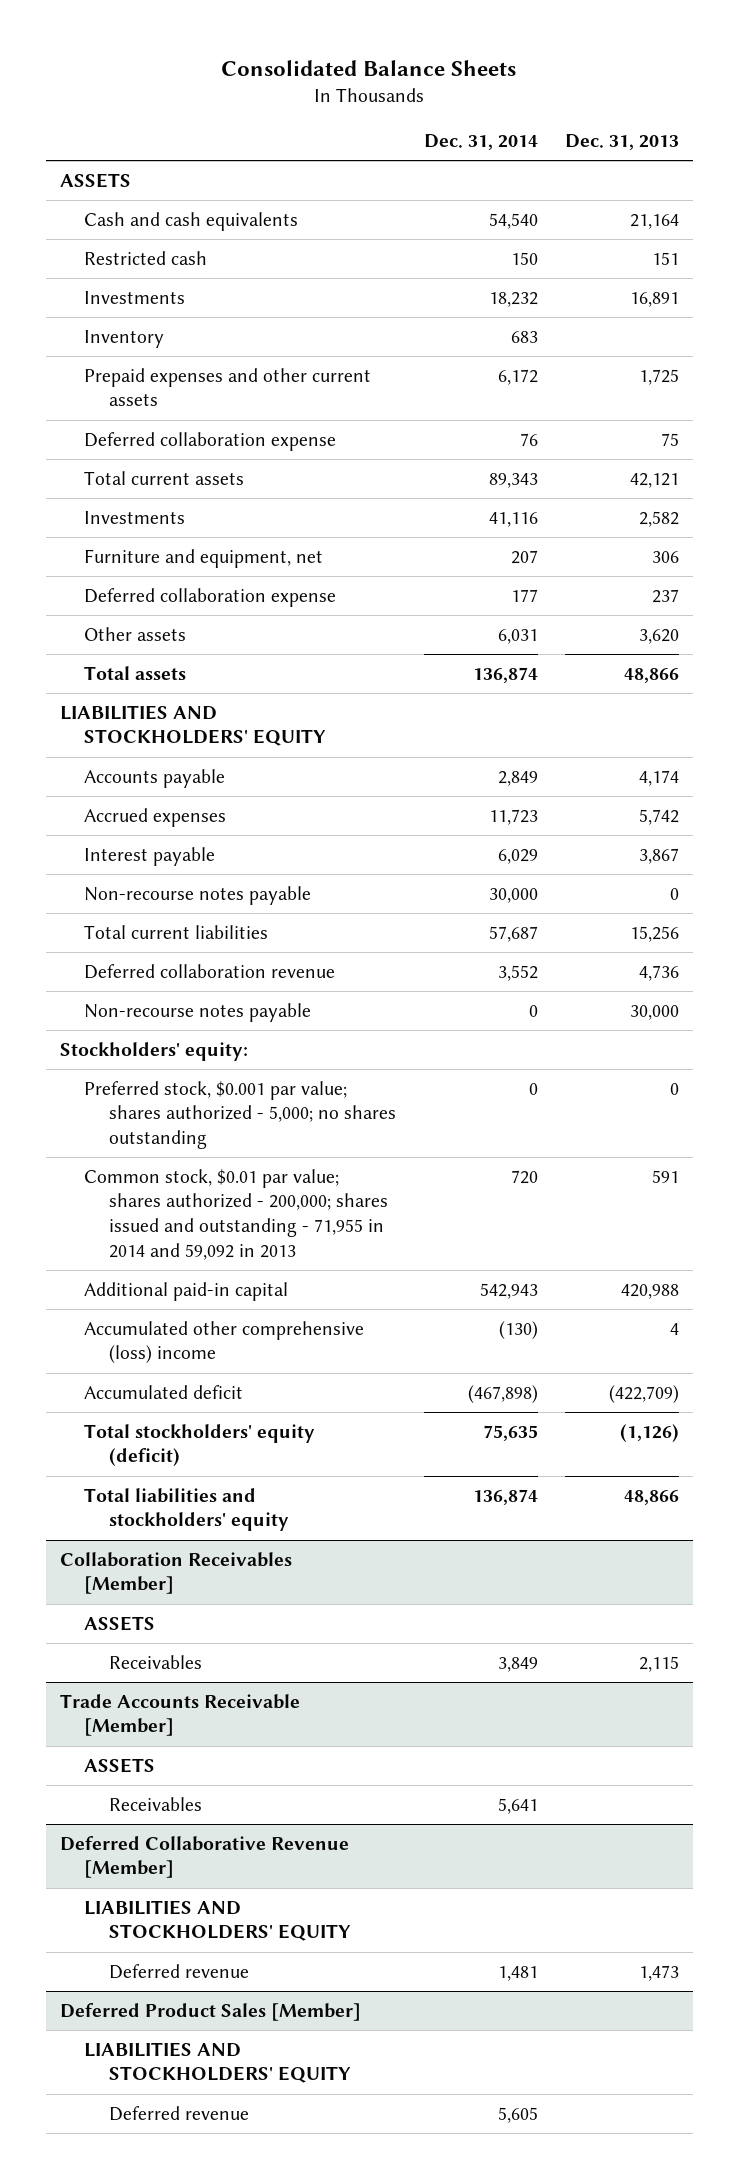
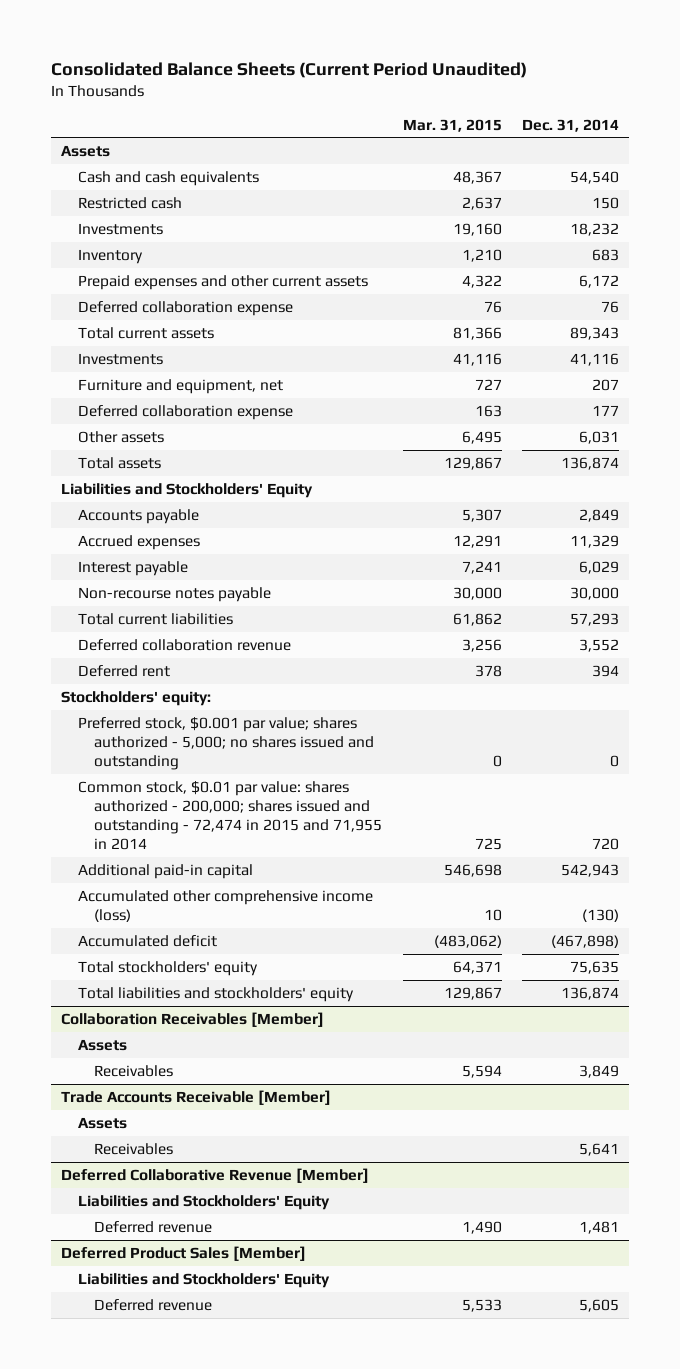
[221,59,517,76] Consolidated Balance Sheets -> [50,62,527,79] Consolidated Balance Sheets (Current Period Unaudited)
[565,134,680,151] Dec. 31, 2013 -> none
none -> [402,118,502,132] Mar. 31, 2015
[59,172,131,188] ASSETS -> [61,144,111,157] Assets
[59,704,327,747] LIABILITIES AND STOCKHOLDERS' EQUITY -> [61,482,314,498] Liabilities and Stockholders' Equity
[488,808,538,825] 11,723 -> [570,534,620,548] 11,329
[488,925,538,942] 57,687 -> [570,612,620,626] 57,293
[84,1002,312,1022] Non-recourse notes payable -> none
none -> [77,664,170,677] Deferred rent
[84,1080,397,1150] Preferred stock, $0.001 par value; shares authorized - 5,000; no shares outstanding -> [77,716,375,771] Preferred stock, $0.001 par value; shares authorized - 5,000; no shares issued and outstanding
[84,1168,389,1261] Common stock, $0.01 par value; shares authorized - 200,000; shares issued and outstanding - 71,955 in 2014 and 59,092 in 2013 -> [77,780,383,851] Common stock, $0.01 par value: shares authorized - 200,000; shares issued and outstanding - 72,474 in 2015 and 71,955 in 2014
[84,1320,365,1364] Accumulated other comprehensive (loss) income -> [77,889,373,922] Accumulated other comprehensive income (loss)
[84,1423,316,1467] Total stockholders' equity (deficit) -> [77,960,258,976] Total stockholders' equity
[84,1615,156,1631] ASSETS -> [77,1038,127,1051] Assets
[84,1757,156,1773] ASSETS -> [77,1116,127,1129] Assets
[84,1899,352,1942] LIABILITIES AND STOCKHOLDERS' EQUITY -> [77,1194,330,1210] Liabilities and Stockholders' Equity
[84,2041,352,2084] LIABILITIES AND STOCKHOLDERS' EQUITY -> [77,1272,330,1288] Liabilities and Stockholders' Equity

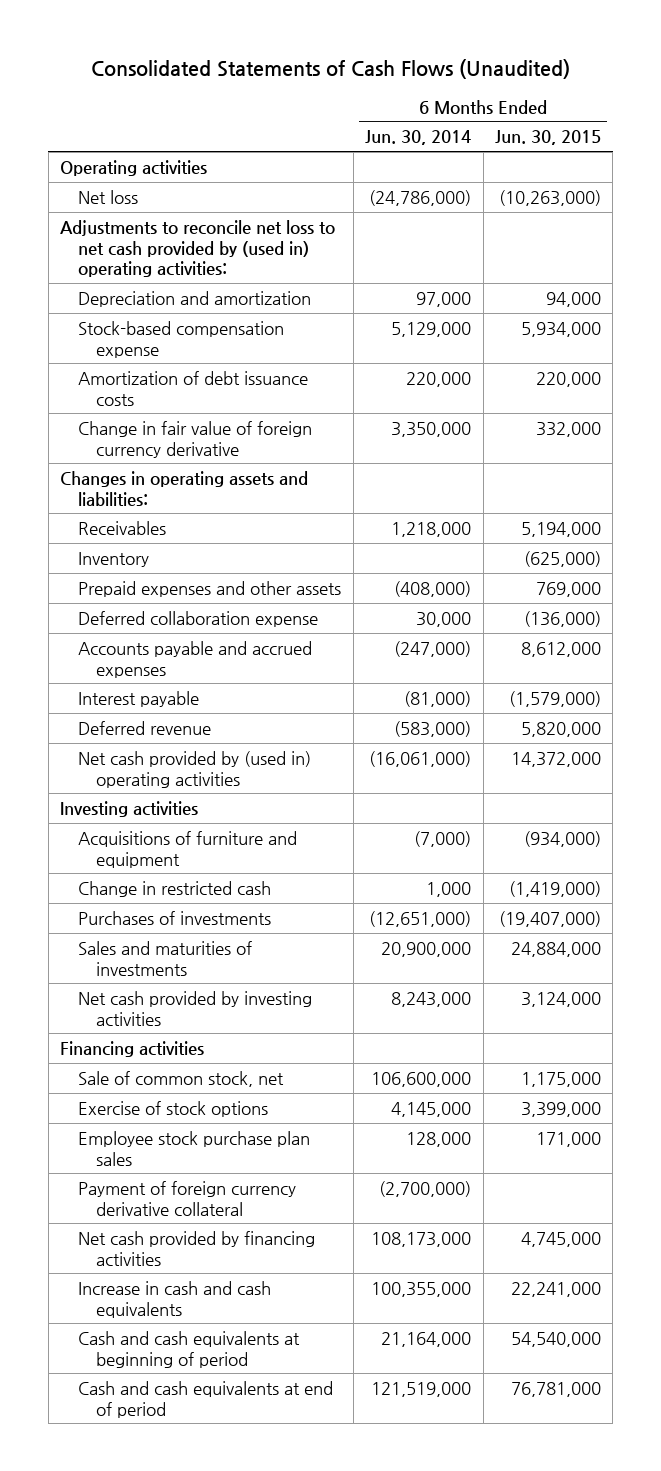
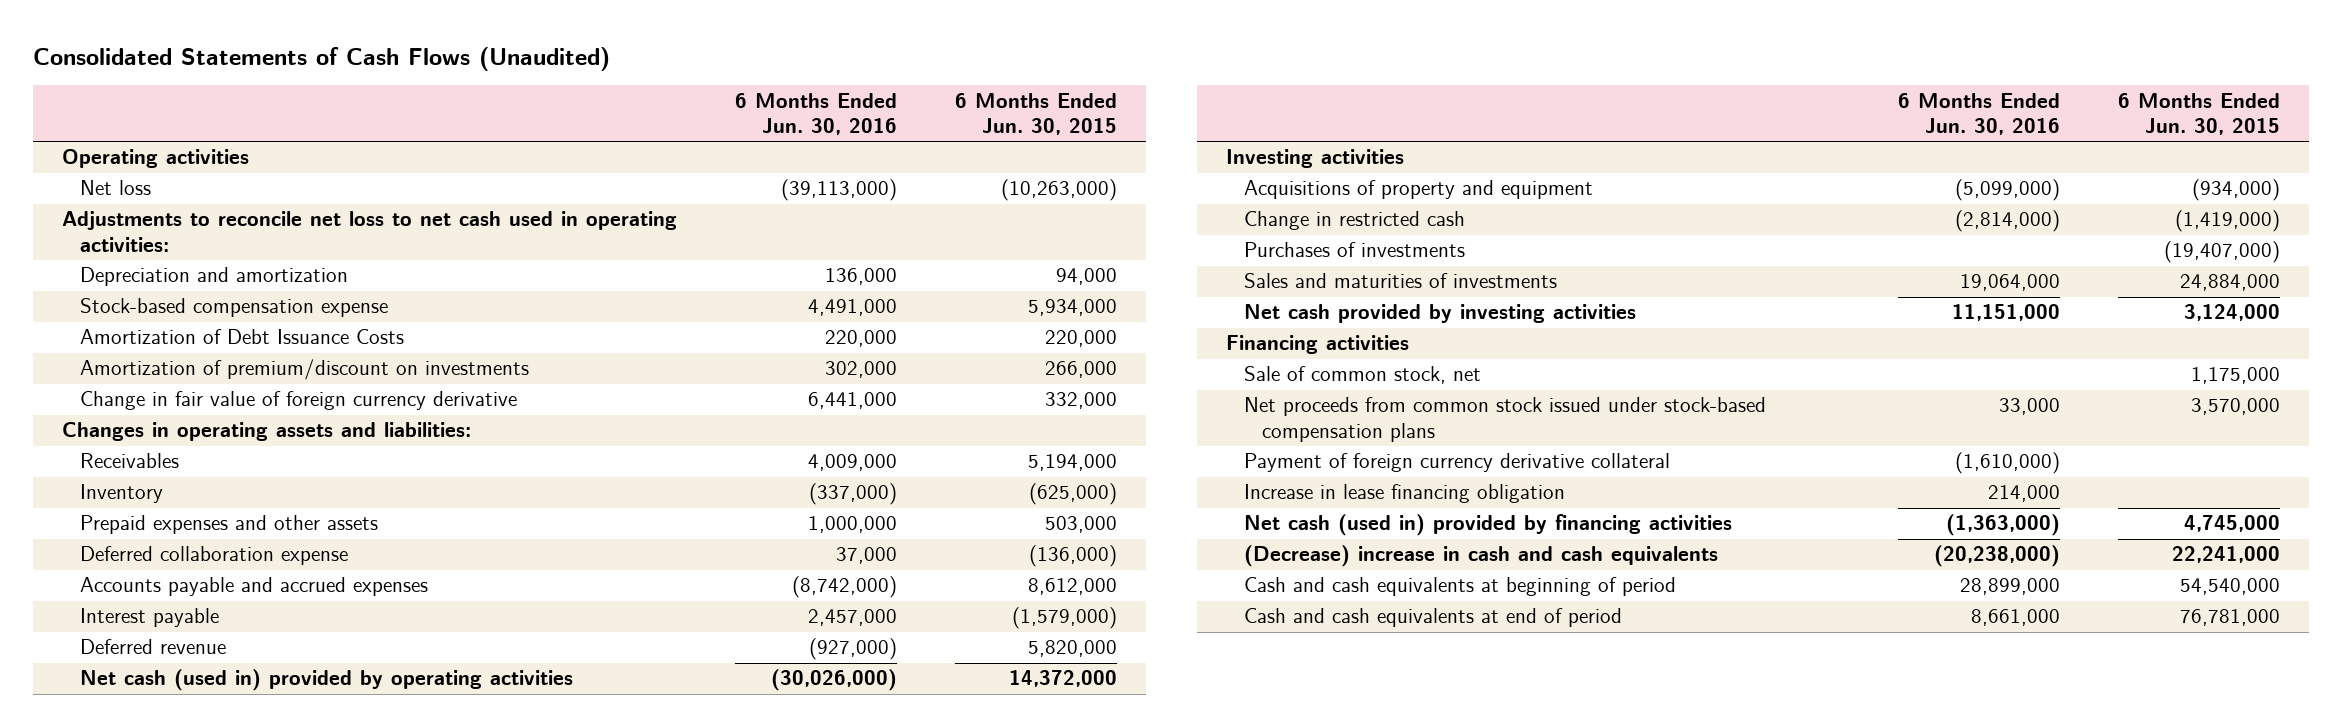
[365,130,472,146] Jun. 30, 2014 -> none
none -> [734,92,897,135] 6 Months Ended Jun. 30, 2016
[60,219,336,278] Adjustments to reconcile net loss to net cash provided by (used in) operating activities: -> [62,211,678,252] Adjustments to reconcile net loss to net cash used in operating activities:
[78,370,309,406] Amortization of debt issuance costs -> [80,329,405,345] Amortization of Debt Issuance Costs
none -> [80,359,530,381] Amortization of premium/discount on investments
[535,581,601,597] 769,000 -> [1044,516,1117,534] 503,000
[78,750,312,788] Net cash provided by (used in) operating activities -> [80,669,574,692] Net cash (used in) provided by operating activities
[78,830,298,868] Acquisitions of furniture and equipment -> [1243,180,1593,200] Acquisitions of property and equipment
[78,1100,269,1117] Exercise of stock options -> none
[78,1130,311,1166] Employee stock purchase plan sales -> none
none -> [1243,397,1766,442] Net proceeds from common stock issued under stock-based compensation plans
none -> [1243,484,1565,504] Increase in lease financing obligation
[78,1230,316,1266] Net cash provided by financing activities -> [1243,514,1732,537] Net cash (used in) provided by financing activities
[78,1280,272,1318] Increase in cash and cash equivalents -> [1243,545,1718,568] (Decrease) increase in cash and cash equivalents

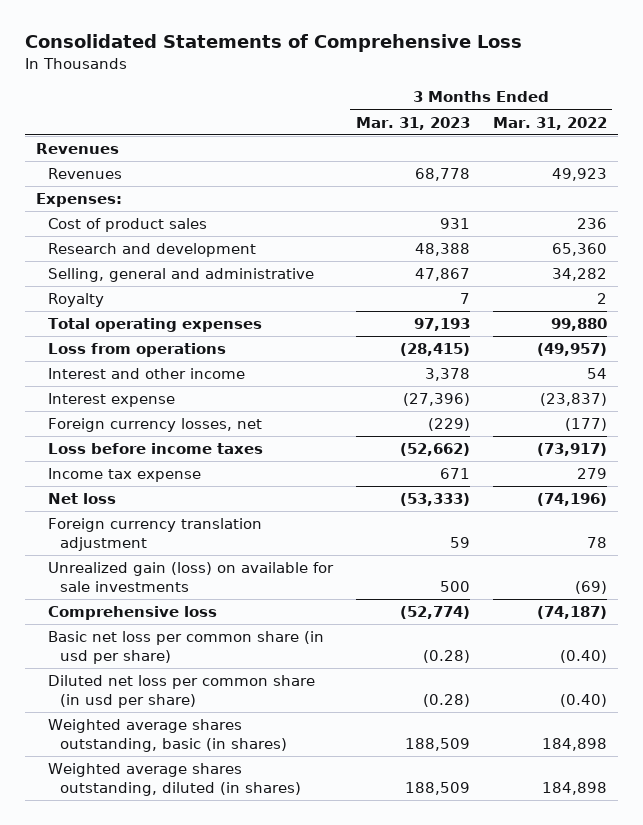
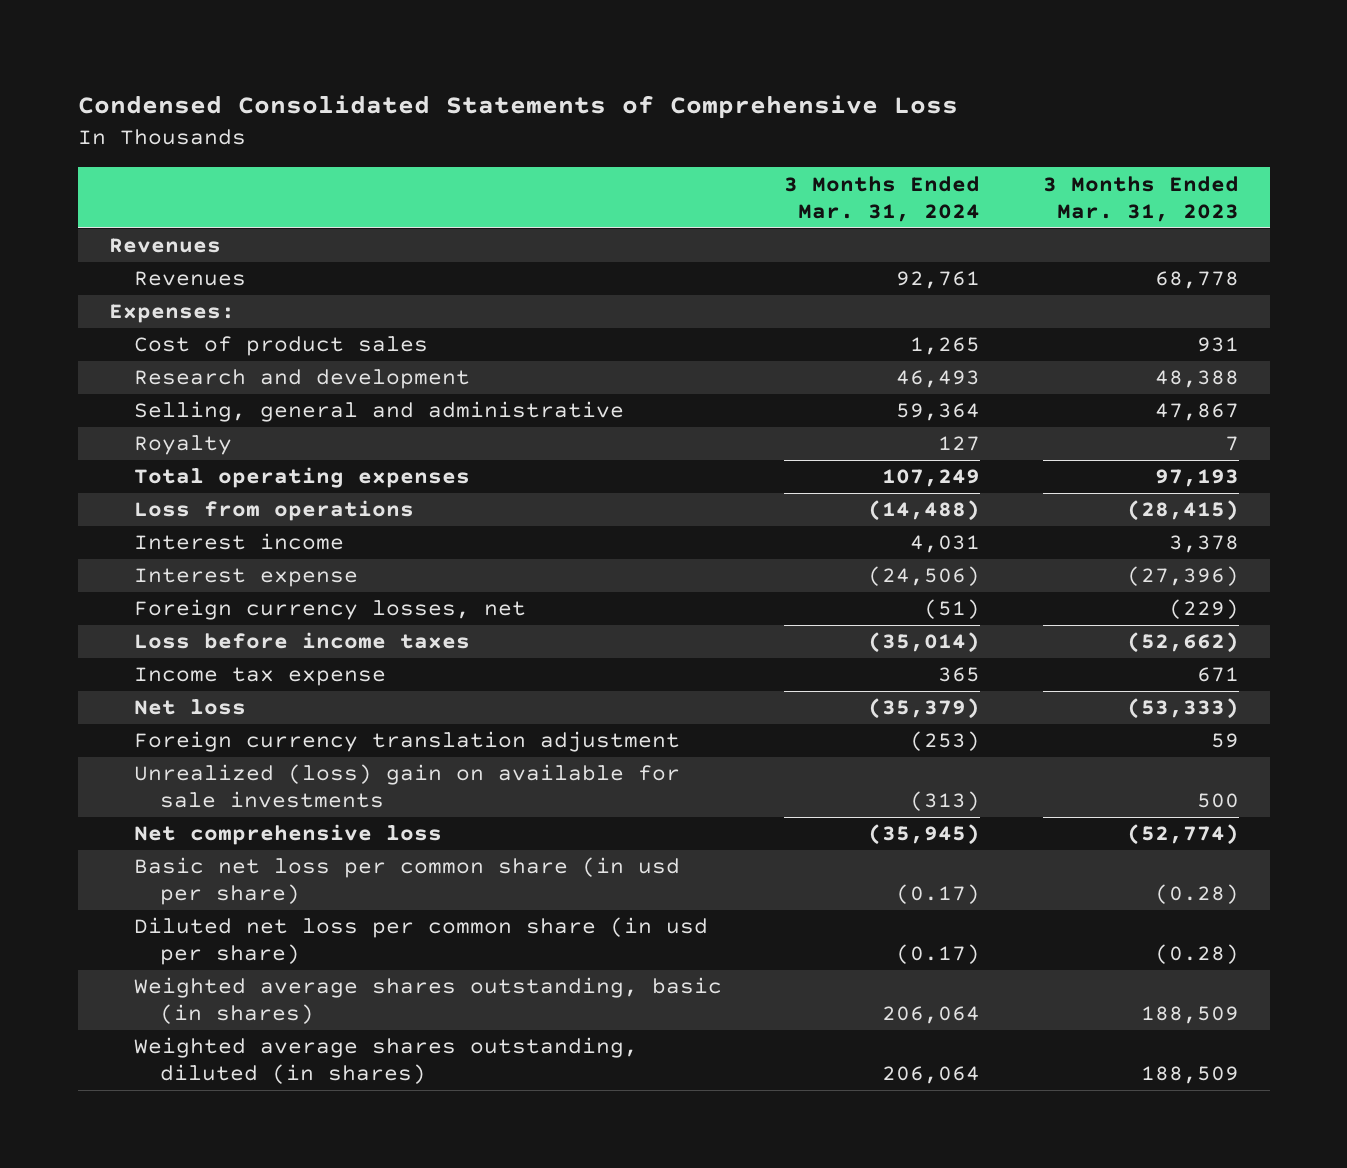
[24,34,522,53] Consolidated Statements of Comprehensive Loss -> [77,95,958,120] Condensed Consolidated Statements of Comprehensive Loss
[492,116,607,130] Mar. 31, 2022 -> none
none -> [784,175,981,222] 3 Months Ended Mar. 31, 2024
[47,368,245,380] Interest and other income -> [134,533,345,551] Interest income
[47,562,334,593] Unrealized gain (loss) on available for sale investments -> [134,764,681,809] Unrealized (loss) gain on available for sale investments
[47,606,217,621] Comprehensive loss -> [134,824,443,846] Net comprehensive loss

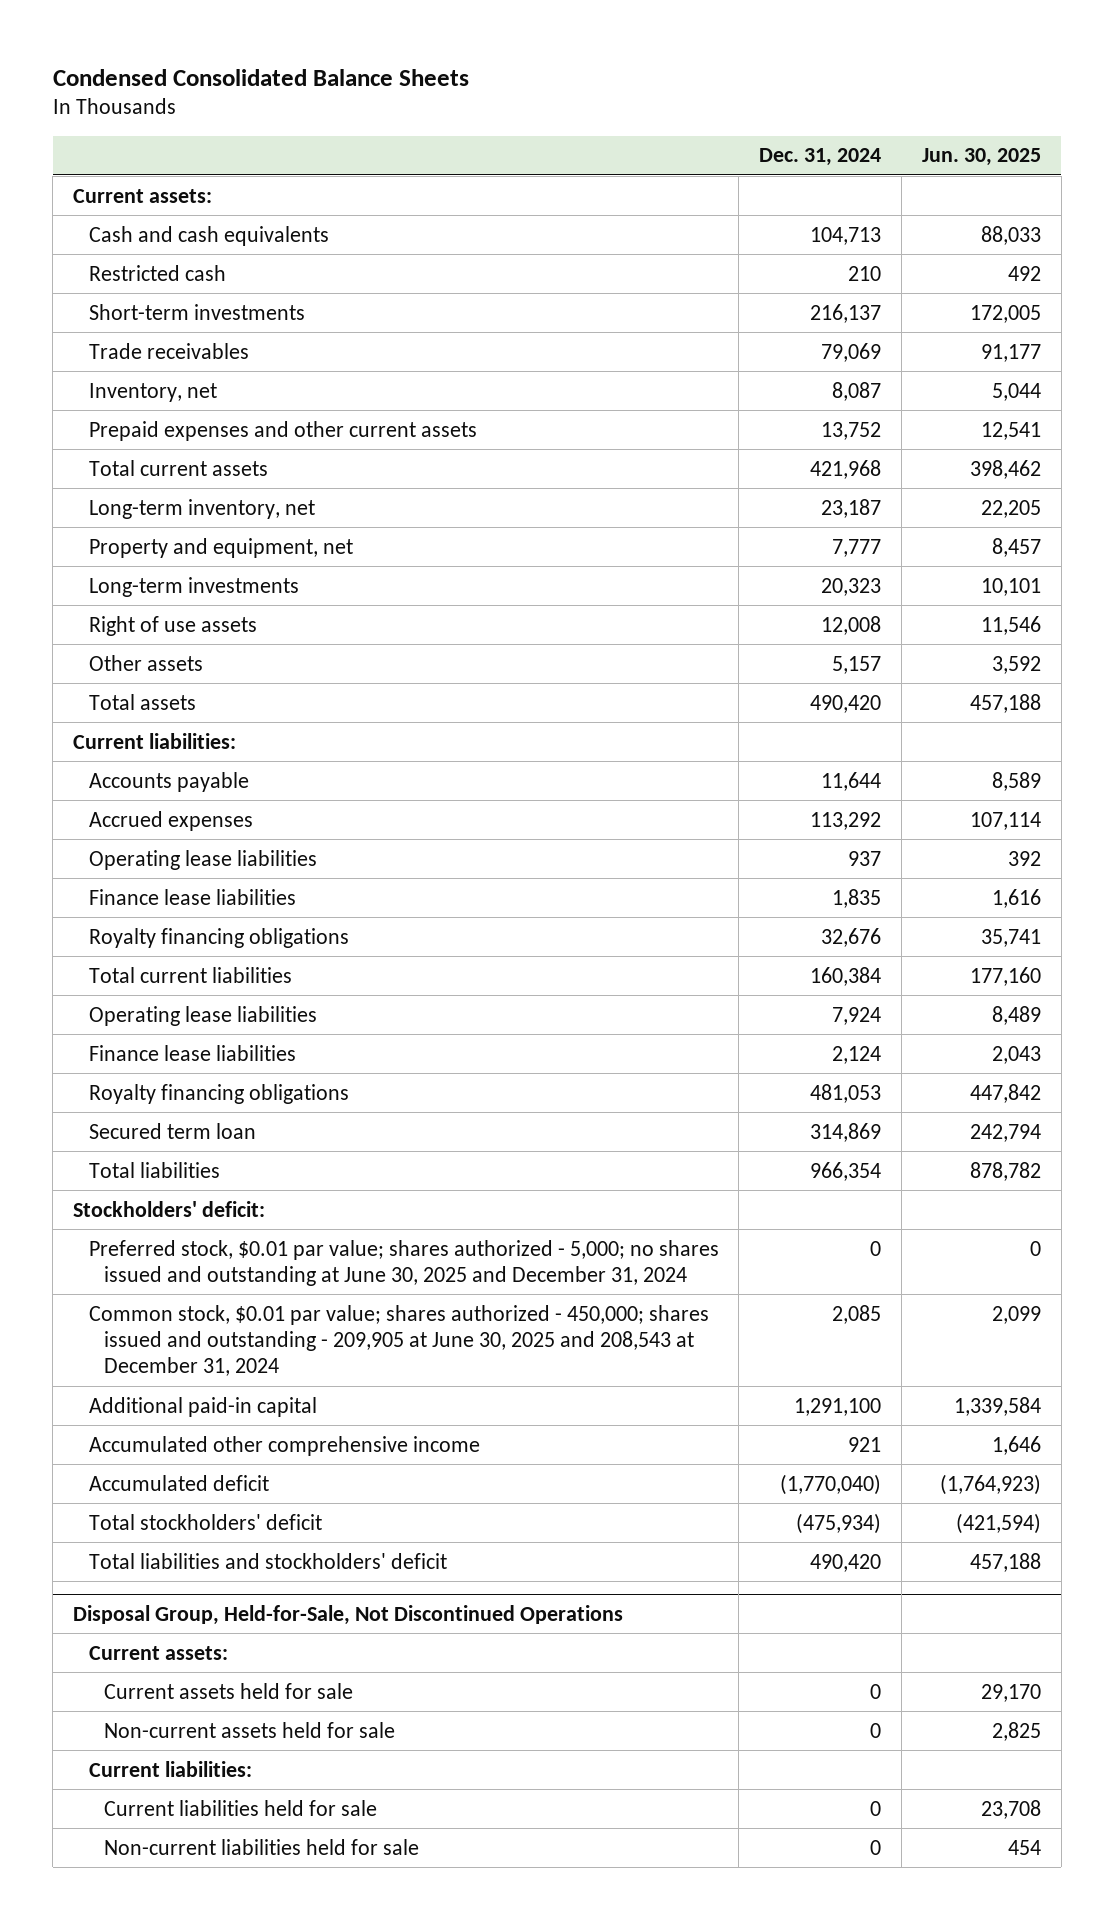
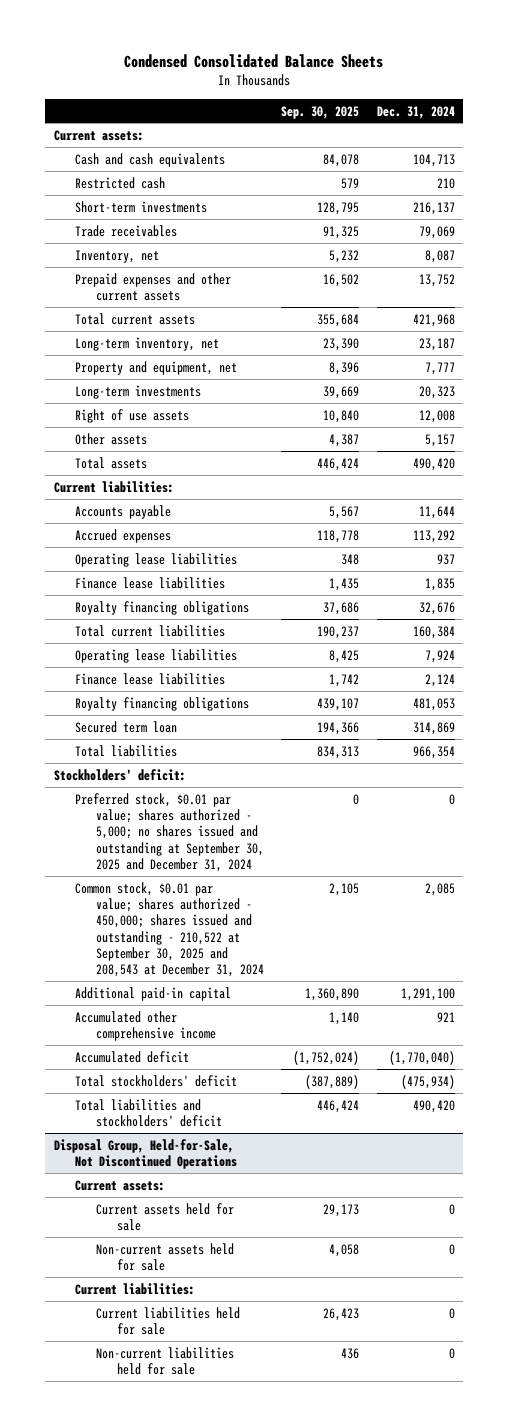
[922,148,1042,167] Jun. 30, 2025 -> none
none -> [281,105,360,119] Sep. 30, 2025
[88,1239,719,1286] Preferred stock, $0.01 par value; shares authorized - 5,000; no shares issued and outstanding at June 30, 2025 and December 31, 2024 -> [74,792,264,873] Preferred stock, $0.01 par value; shares authorized - 5,000; no shares issued and outstanding at September 30, 2025 and December 31, 2024
[88,1304,709,1376] Common stock, $0.01 par value; shares authorized - 450,000; shares issued and outstanding - 209,905 at June 30, 2025 and 208,543 at December 31, 2024 -> [74,881,264,978] Common stock, $0.01 par value; shares authorized - 450,000; shares issued and outstanding - 210,522 at September 30, 2025 and 208,543 at December 31, 2024

